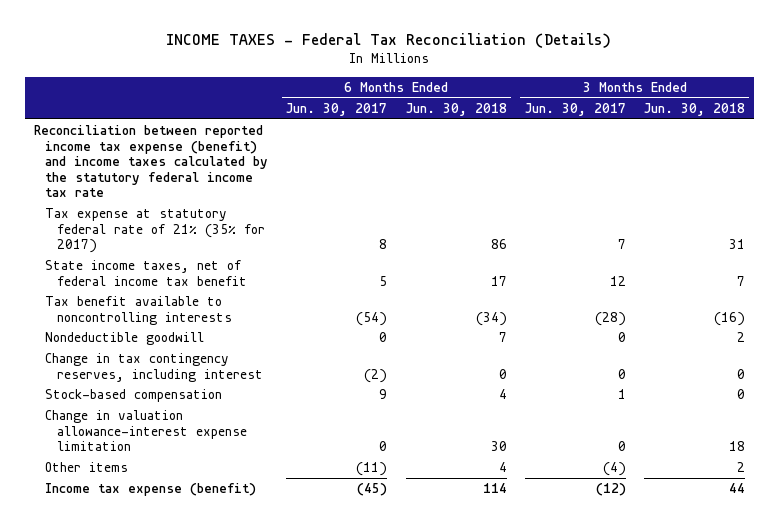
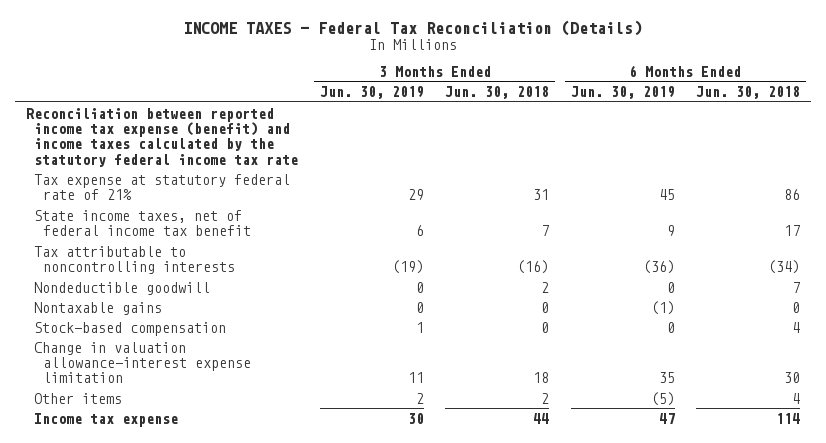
[286,102,388,116] Jun. 30, 2017 -> none
[524,102,626,116] Jun. 30, 2017 -> none
none -> [319,86,424,100] Jun. 30, 2019
none -> [570,86,675,100] Jun. 30, 2019
[45,208,266,254] Tax expense at statutory federal rate of 21% (35% for 2017) -> [34,173,291,200] Tax expense at statutory federal rate of 21%
[45,296,233,325] Tax benefit available to noncontrolling interests -> [34,245,235,274] Tax attributable to noncontrolling interests
[45,353,264,382] Change in tax contingency reserves, including interest -> none
none -> [34,301,163,315] Nontaxable gains
[45,483,257,497] Income tax expense (benefit) -> [34,412,179,427] Income tax expense

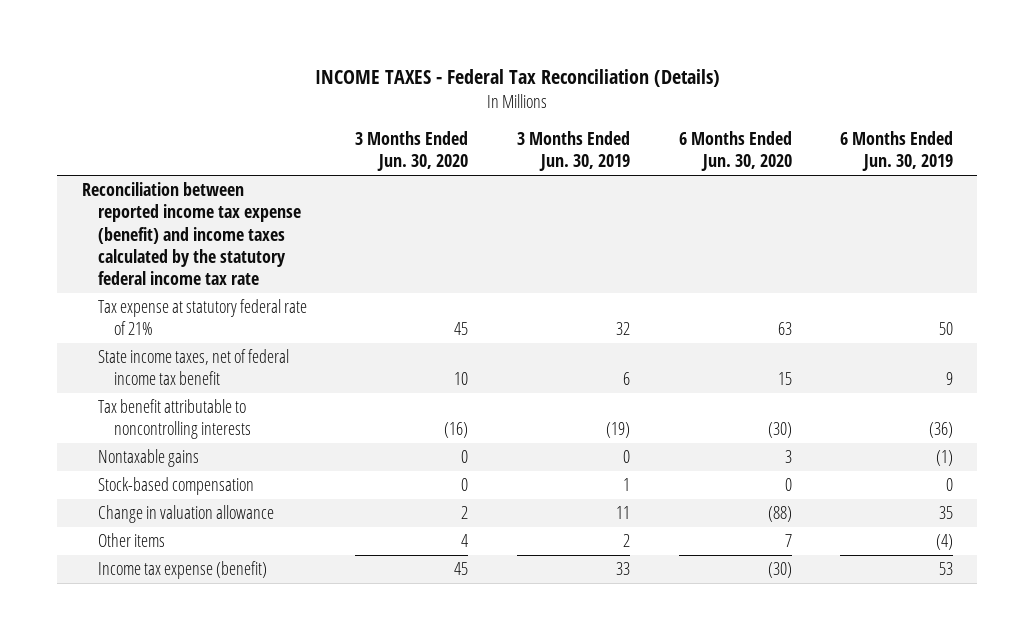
[445,86,550,100] Jun. 30, 2018 -> none
[696,86,801,100] Jun. 30, 2018 -> none
none -> [355,131,469,172] 3 Months Ended Jun. 30, 2020
none -> [678,131,792,172] 6 Months Ended Jun. 30, 2020
[407,188,424,200] 29 -> [615,322,630,336] 32
[658,188,675,200] 45 -> [939,322,954,336] 50
[34,281,211,295] Nondeductible goodwill -> none
[34,245,235,274] Tax attributable to noncontrolling interests -> [97,399,251,440] Tax benefit attributable to noncontrolling interests
[34,341,251,384] Change in valuation allowance-interest expense limitation -> [97,505,274,524] Change in valuation allowance
[650,391,675,406] (5) -> [936,534,954,551] (4)
[34,412,179,427] Income tax expense -> [97,561,267,580] Income tax expense (benefit)
[407,412,424,424] 30 -> [615,562,630,576] 33
[658,412,675,424] 47 -> [939,562,954,576] 53

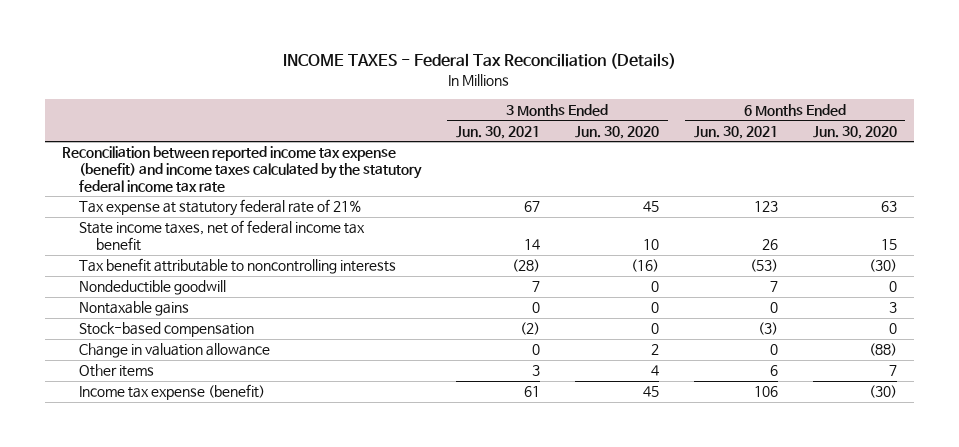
[516,131,630,172] 3 Months Ended Jun. 30, 2019 -> none
[840,131,954,172] 6 Months Ended Jun. 30, 2019 -> none
none -> [456,125,541,139] Jun. 30, 2021
none -> [693,125,778,139] Jun. 30, 2021
none -> [79,280,227,296] Nondeductible goodwill

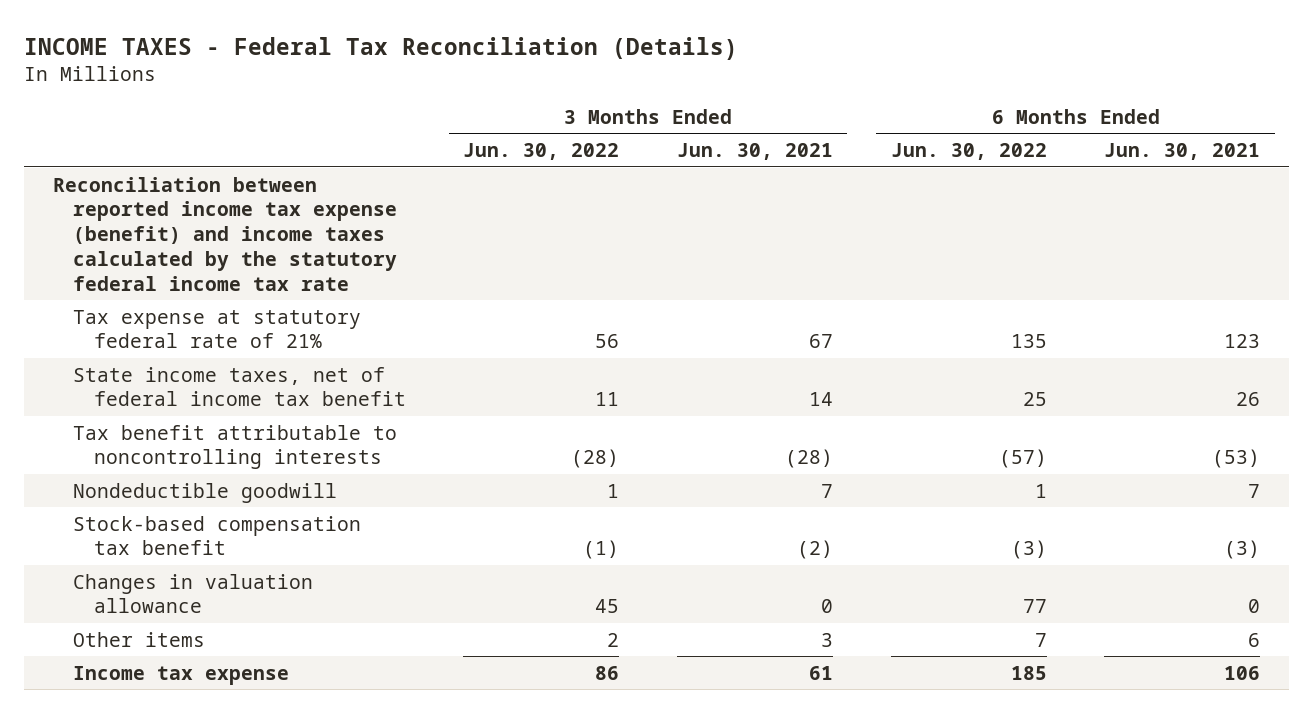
[574,125,659,139] Jun. 30, 2020 -> none
[812,125,897,139] Jun. 30, 2020 -> none
none -> [463,143,620,161] Jun. 30, 2022
none -> [890,143,1047,161] Jun. 30, 2022
[79,301,190,317] Nontaxable gains -> none
[79,322,255,338] Stock-based compensation -> [73,515,362,556] Stock-based compensation tax benefit
[79,343,271,359] Change in valuation allowance -> [73,573,314,614] Changes in valuation allowance
[79,384,266,401] Income tax expense (benefit) -> [73,665,290,685] Income tax expense

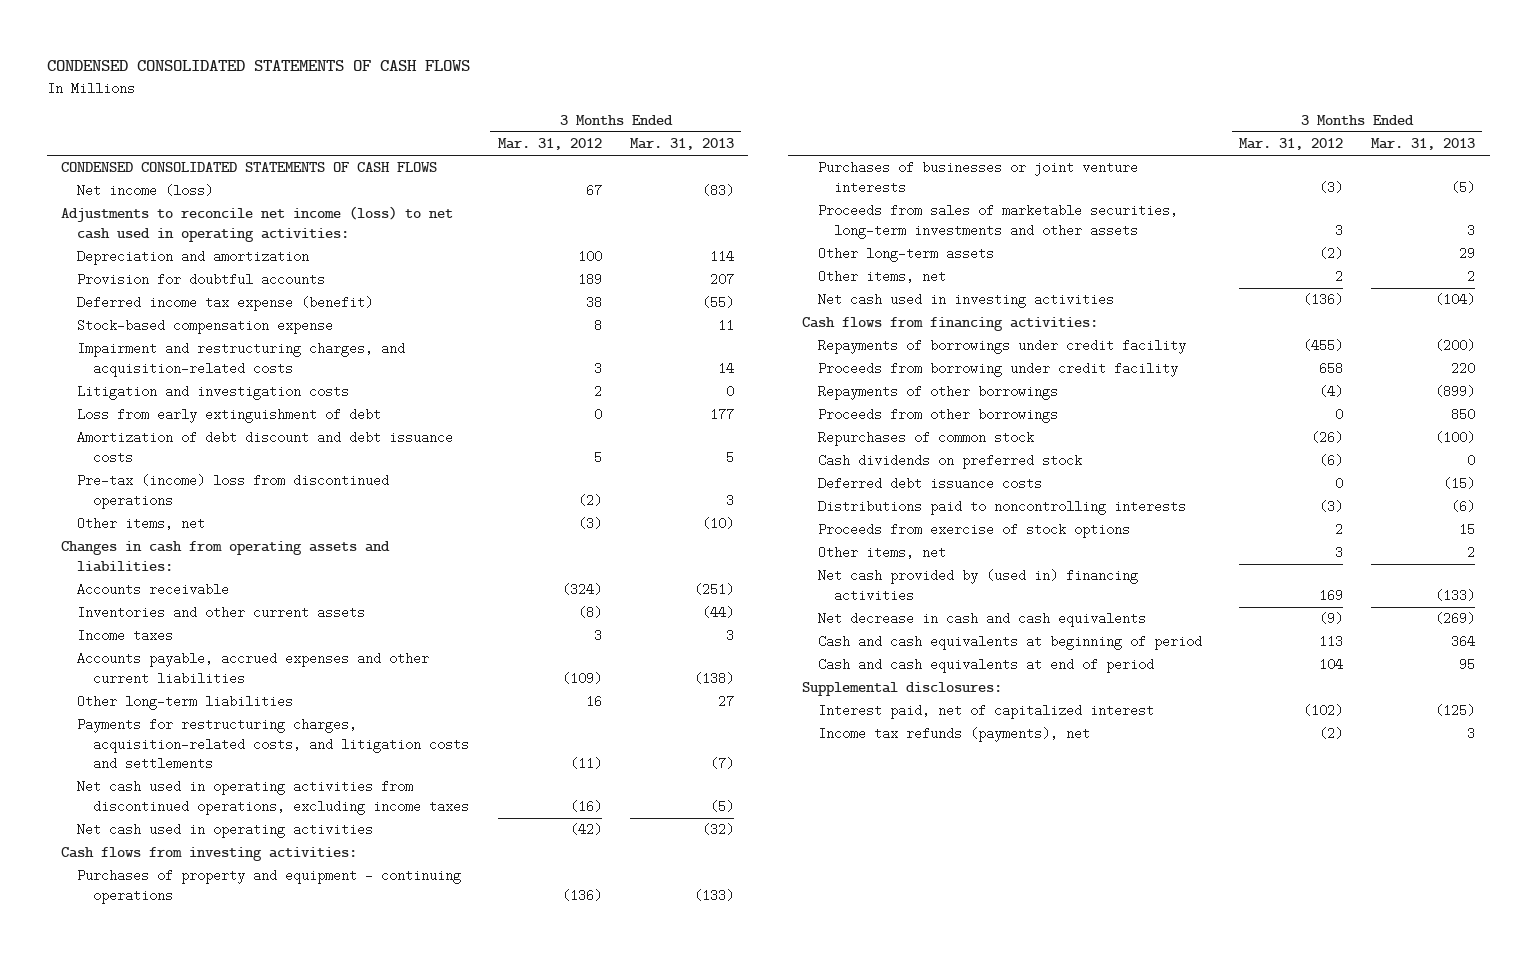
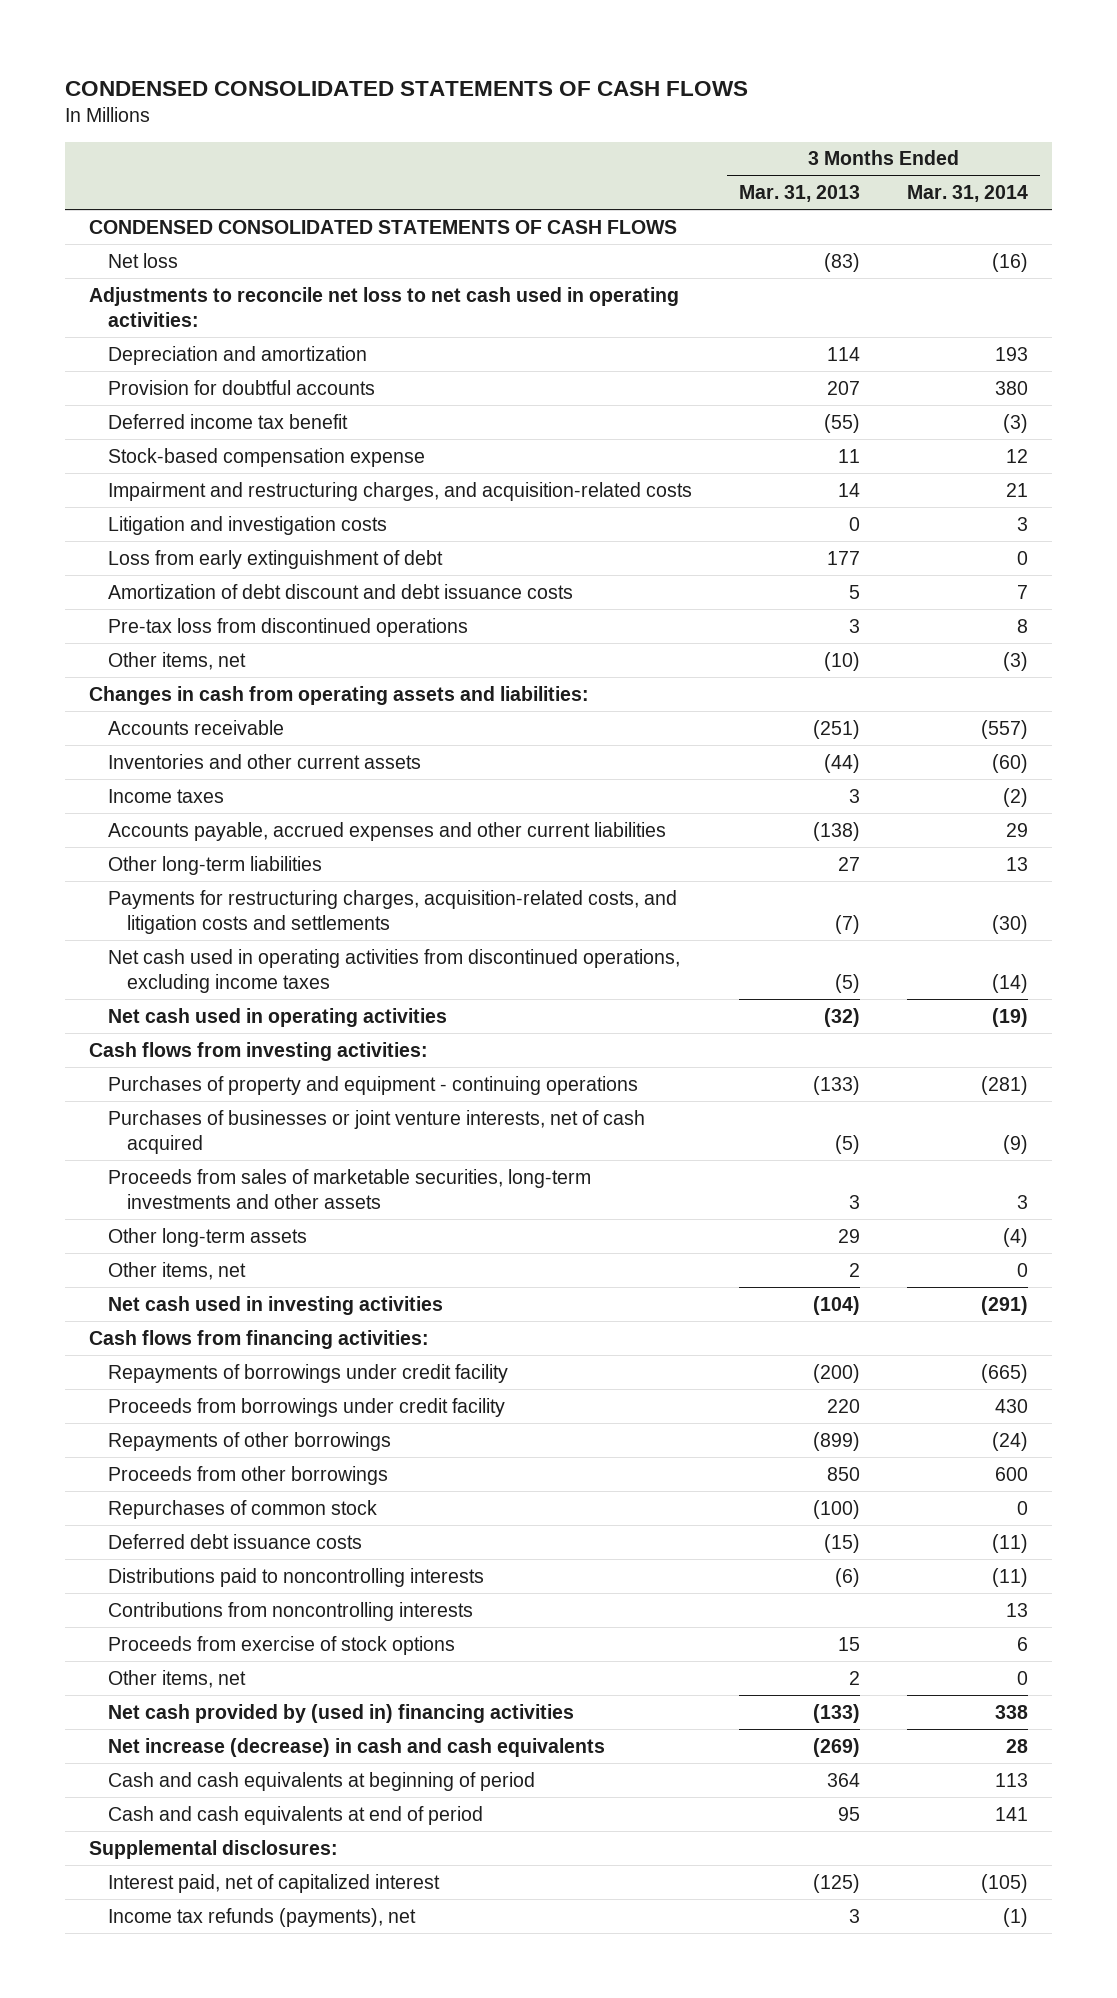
[497,138,602,151] Mar. 31, 2012 -> none
none -> [907,185,1029,203] Mar. 31, 2014
[76,184,213,198] Net income (loss) -> [107,252,178,268] Net loss
[60,206,453,242] Adjustments to reconcile net income (loss) to net cash used in operating activities: -> [88,286,679,327] Adjustments to reconcile net loss to net cash used in operating activities:
[76,296,373,312] Deferred income tax expense (benefit) -> [107,413,348,429] Deferred income tax benefit
[76,474,389,509] Pre-tax (income) loss from discontinued operations -> [107,617,468,637] Pre-tax loss from discontinued operations
[818,161,1139,194] Purchases of businesses or joint venture interests -> [107,1109,645,1154] Purchases of businesses or joint venture interests, net of cash acquired
[818,362,1179,378] Proceeds from borrowing under credit facility -> [107,1397,505,1417] Proceeds from borrowings under credit facility
[818,454,1083,470] Cash dividends on preferred stock -> none
none -> [107,1601,473,1621] Contributions from noncontrolling interests
[818,612,1147,628] Net decrease in cash and cash equivalents -> [107,1737,605,1757] Net increase (decrease) in cash and cash equivalents

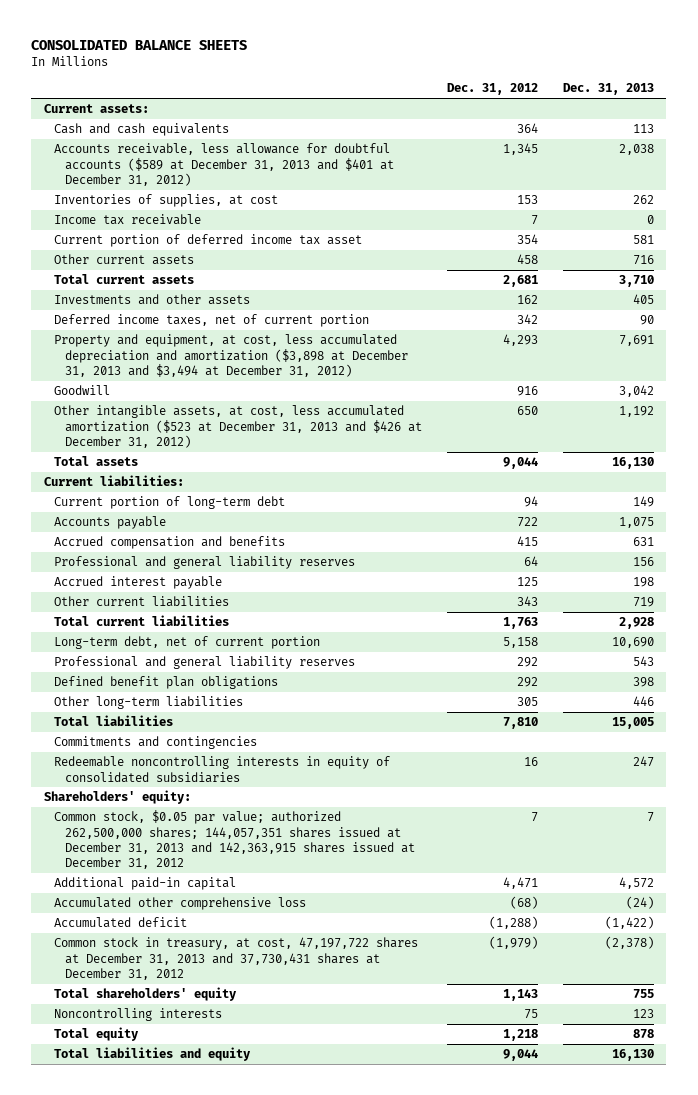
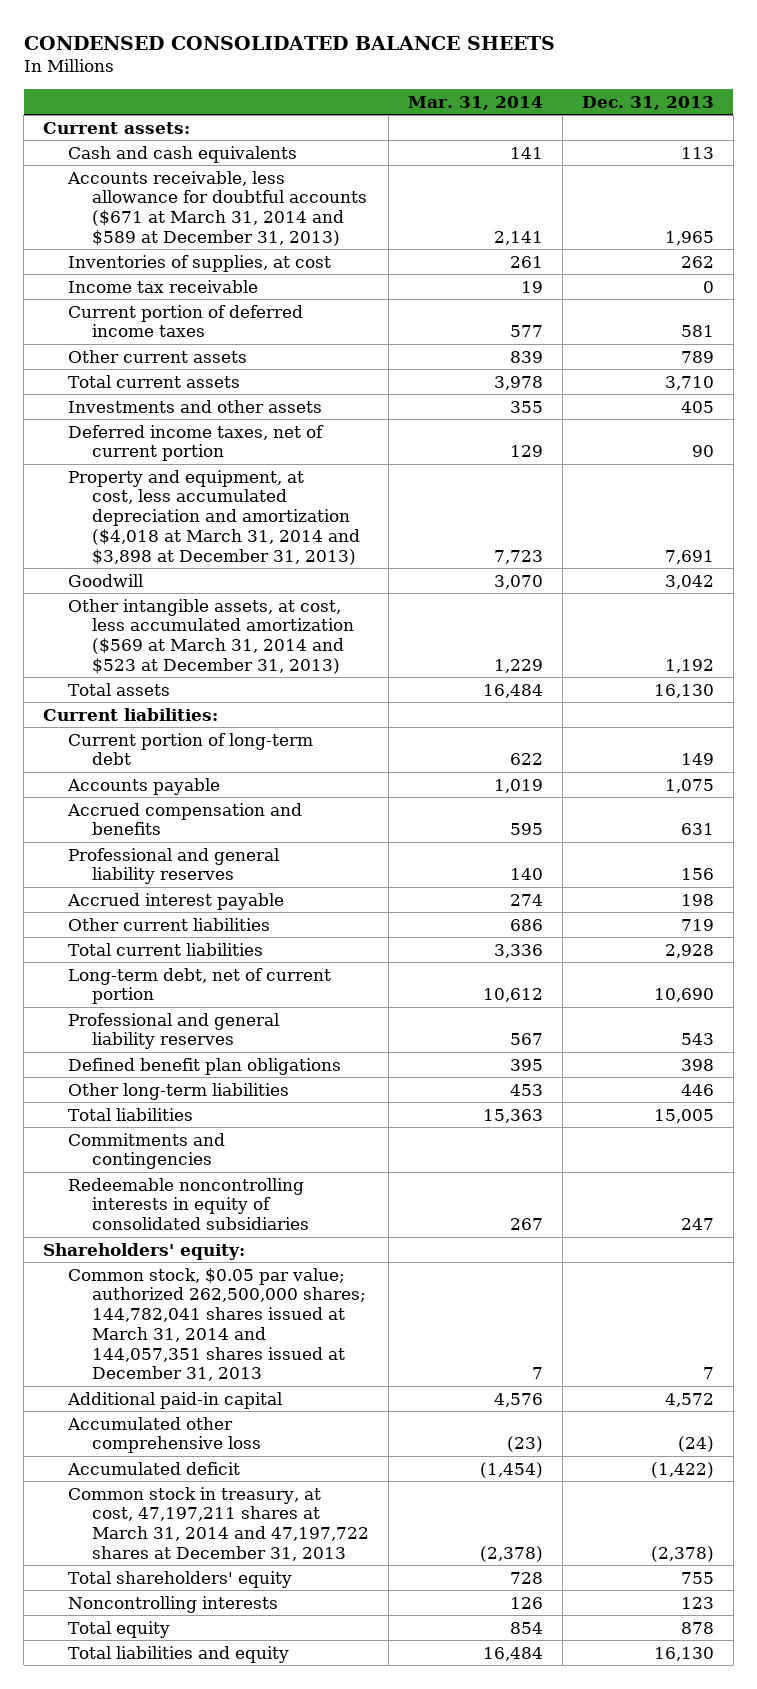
[31,39,248,50] CONSOLIDATED BALANCE SHEETS -> [23,35,555,50] CONDENSED CONSOLIDATED BALANCE SHEETS
[446,83,538,96] Dec. 31, 2012 -> none
none -> [408,95,544,110] Mar. 31, 2014
[54,143,394,186] Accounts receivable, less allowance for doubtful accounts ($589 at December 31, 2013 and $401 at December 31, 2012) -> [66,170,368,246] Accounts receivable, less allowance for doubtful accounts ($671 at March 31, 2014 and $589 at December 31, 2013)
[618,144,654,156] 2,038 -> [664,230,714,245] 1,965
[54,234,363,248] Current portion of deferred income tax asset -> [67,304,303,338] Current portion of deferred income taxes
[632,255,654,266] 716 -> [680,350,714,363] 789
[54,334,408,377] Property and equipment, at cost, less accumulated depreciation and amortization ($3,898 at December 31, 2013 and $3,494 at December 31, 2012) -> [67,469,361,565] Property and equipment, at cost, less accumulated depreciation and amortization ($4,018 at March 31, 2014 and $3,898 at December 31, 2013)
[54,405,422,448] Other intangible assets, at cost, less accumulated amortization ($523 at December 31, 2013 and $426 at December 31, 2012) -> [67,598,355,674] Other intangible assets, at cost, less accumulated amortization ($569 at March 31, 2014 and $523 at December 31, 2013)
[54,810,415,870] Common stock, $0.05 par value; authorized 262,500,000 shares; 144,057,351 shares issued at December 31, 2013 and 142,363,915 shares issued at December 31, 2012 -> [67,1267,367,1382] Common stock, $0.05 par value; authorized 262,500,000 shares; 144,782,041 shares issued at March 31, 2014 and 144,057,351 shares issued at December 31, 2013
[54,937,419,980] Common stock in treasury, at cost, 47,197,722 shares at December 31, 2013 and 37,730,431 shares at December 31, 2012 -> [67,1486,370,1561] Common stock in treasury, at cost, 47,197,211 shares at March 31, 2014 and 47,197,722 shares at December 31, 2013

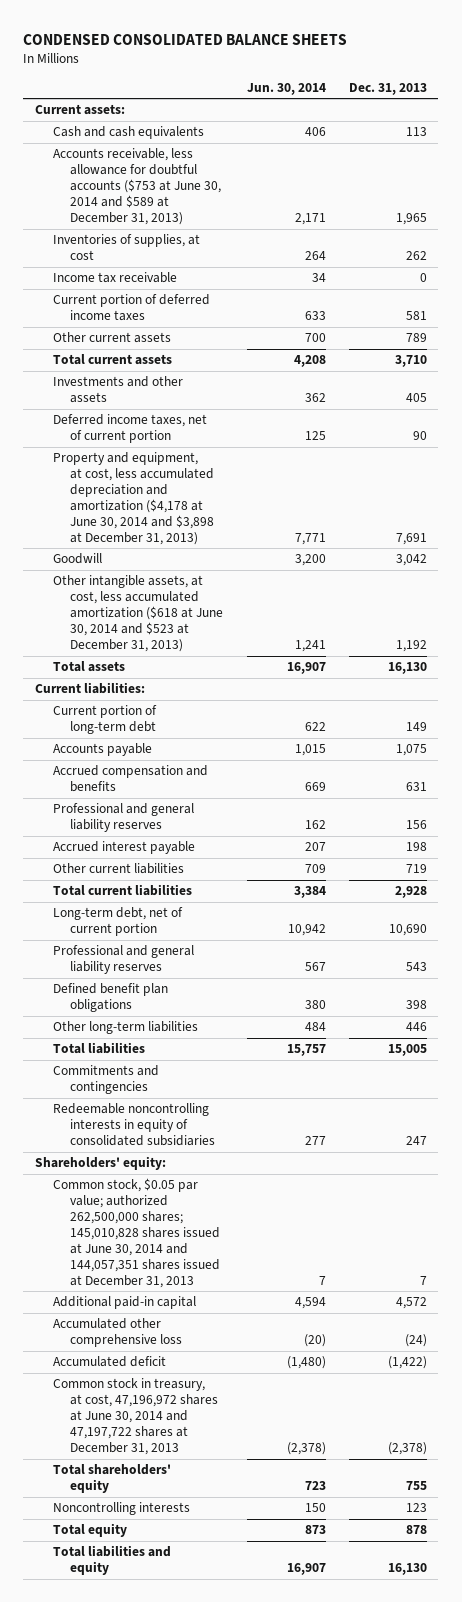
[408,95,544,110] Mar. 31, 2014 -> none
none -> [246,83,326,96] Jun. 30, 2014
[66,170,368,246] Accounts receivable, less allowance for doubtful accounts ($671 at March 31, 2014 and $589 at December 31, 2013) -> [52,148,222,226] Accounts receivable, less allowance for doubtful accounts ($753 at June 30, 2014 and $589 at December 31, 2013)
[67,469,361,565] Property and equipment, at cost, less accumulated depreciation and amortization ($4,018 at March 31, 2014 and $3,898 at December 31, 2013) -> [52,452,215,546] Property and equipment, at cost, less accumulated depreciation and amortization ($4,178 at June 30, 2014 and $3,898 at December 31, 2013)
[67,598,355,674] Other intangible assets, at cost, less accumulated amortization ($569 at March 31, 2014 and $523 at December 31, 2013) -> [52,575,224,653] Other intangible assets, at cost, less accumulated amortization ($618 at June 30, 2014 and $523 at December 31, 2013)
[67,1267,367,1382] Common stock, $0.05 par value; authorized 262,500,000 shares; 144,782,041 shares issued at March 31, 2014 and 144,057,351 shares issued at December 31, 2013 -> [52,1178,221,1289] Common stock, $0.05 par value; authorized 262,500,000 shares; 145,010,828 shares issued at June 30, 2014 and 144,057,351 shares issued at December 31, 2013
[67,1486,370,1561] Common stock in treasury, at cost, 47,197,211 shares at March 31, 2014 and 47,197,722 shares at December 31, 2013 -> [52,1378,219,1456] Common stock in treasury, at cost, 47,196,972 shares at June 30, 2014 and 47,197,722 shares at December 31, 2013

